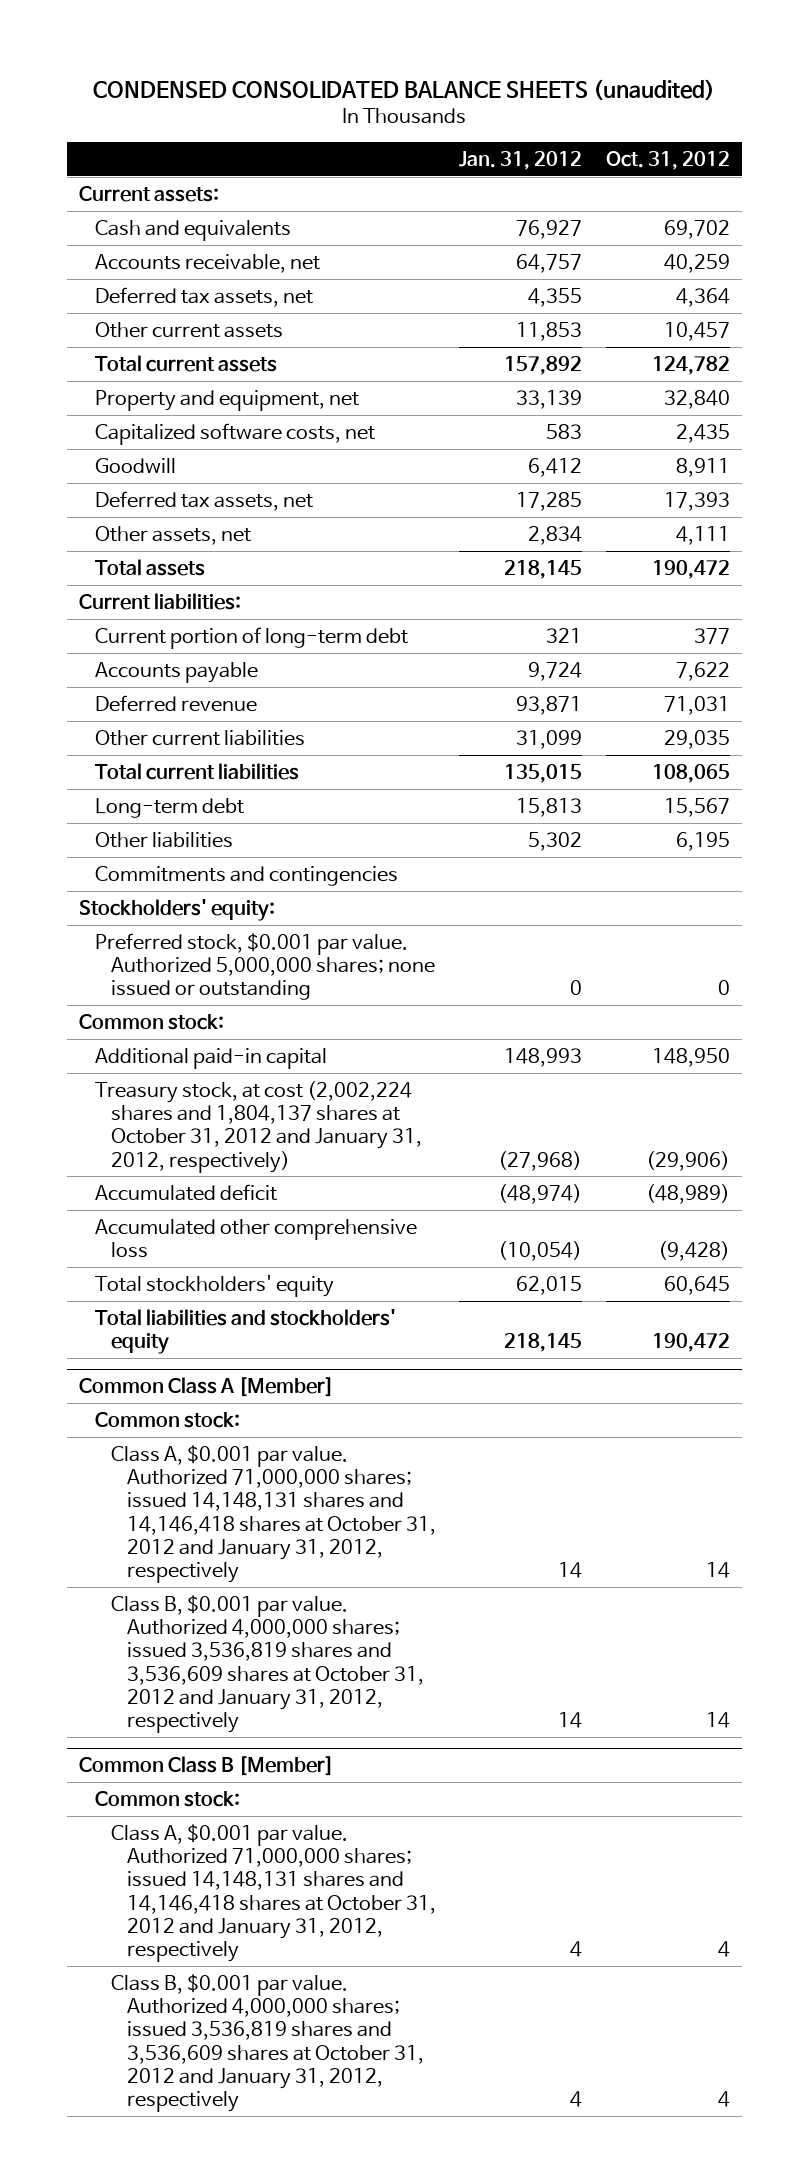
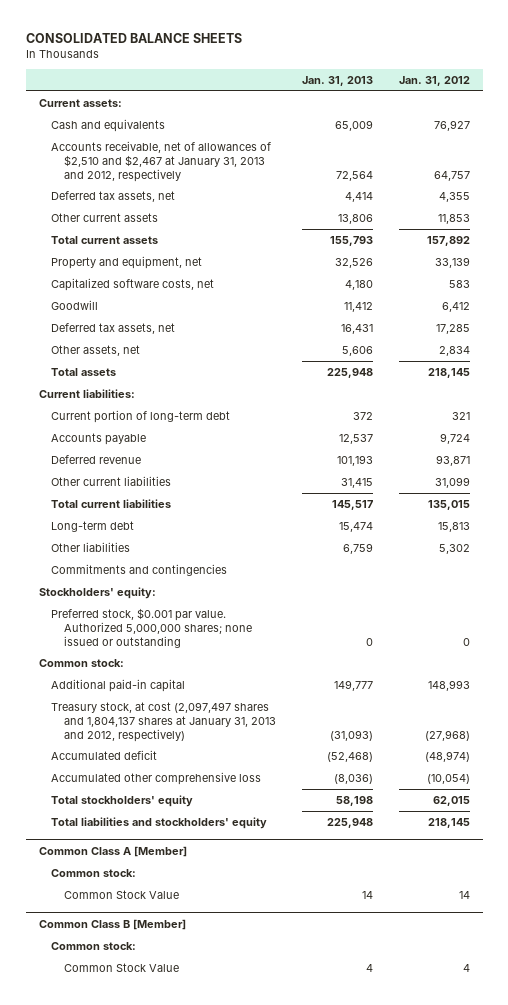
[93,78,716,100] CONDENSED CONSOLIDATED BALANCE SHEETS (unaudited) -> [25,32,242,43] CONSOLIDATED BALANCE SHEETS
[605,151,730,171] Oct. 31, 2012 -> none
none -> [301,75,373,86] Jan. 31, 2013
[94,253,320,273] Accounts receivable, net -> [51,140,272,182] Accounts receivable, net of allowances of $2,510 and $2,467 at January 31, 2013 and 2012, respectively
[94,1080,422,1173] Treasury stock, at cost (2,002,224 shares and 1,804,137 shares at October 31, 2012 and January 31, 2012, respectively) -> [51,701,276,742] Treasury stock, at cost (2,097,497 shares and 1,804,137 shares at January 31, 2013 and 2012, respectively)
[110,1594,425,1734] Class B, $0.001 par value. Authorized 4,000,000 shares; issued 3,536,819 shares and 3,536,609 shares at October 31, 2012 and January 31, 2012, respectively -> none
[110,1444,437,1584] Class A, $0.001 par value. Authorized 71,000,000 shares; issued 14,148,131 shares and 14,146,418 shares at October 31, 2012 and January 31, 2012, respectively -> [63,889,179,899] Common Stock Value
[110,1973,425,2113] Class B, $0.001 par value. Authorized 4,000,000 shares; issued 3,536,819 shares and 3,536,609 shares at October 31, 2012 and January 31, 2012, respectively -> none
[110,1823,437,1963] Class A, $0.001 par value. Authorized 71,000,000 shares; issued 14,148,131 shares and 14,146,418 shares at October 31, 2012 and January 31, 2012, respectively -> [63,962,179,972] Common Stock Value

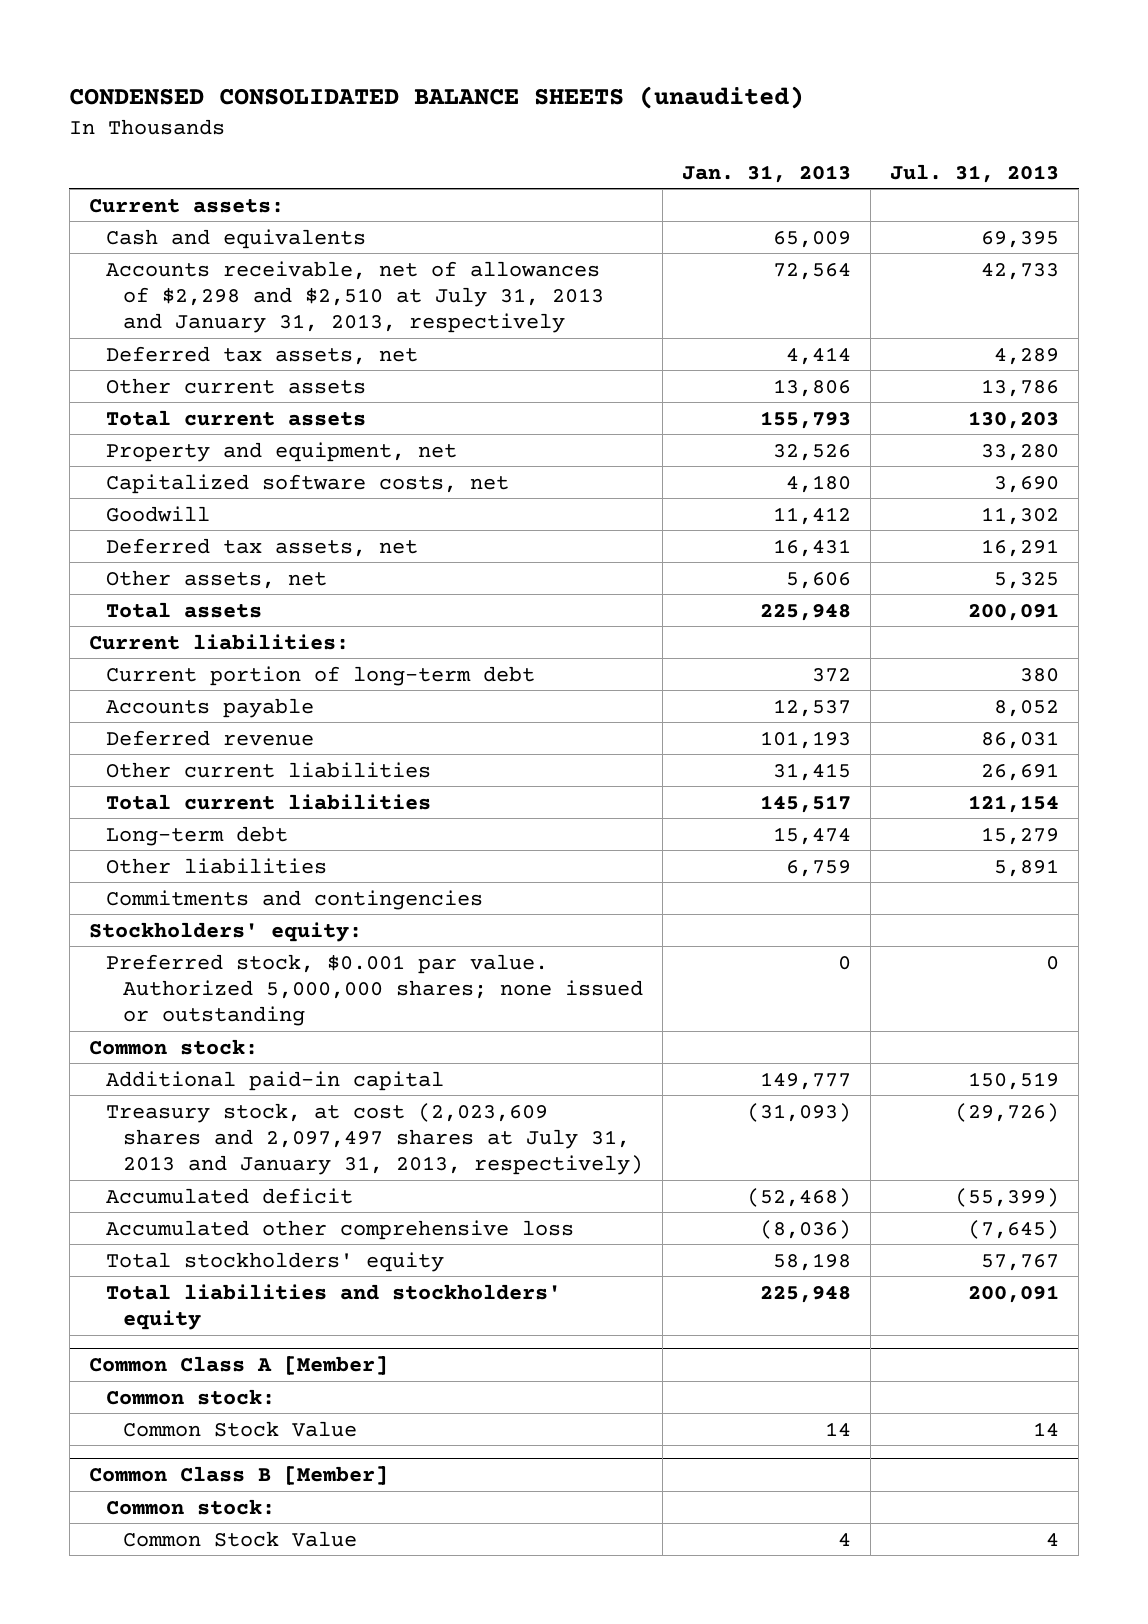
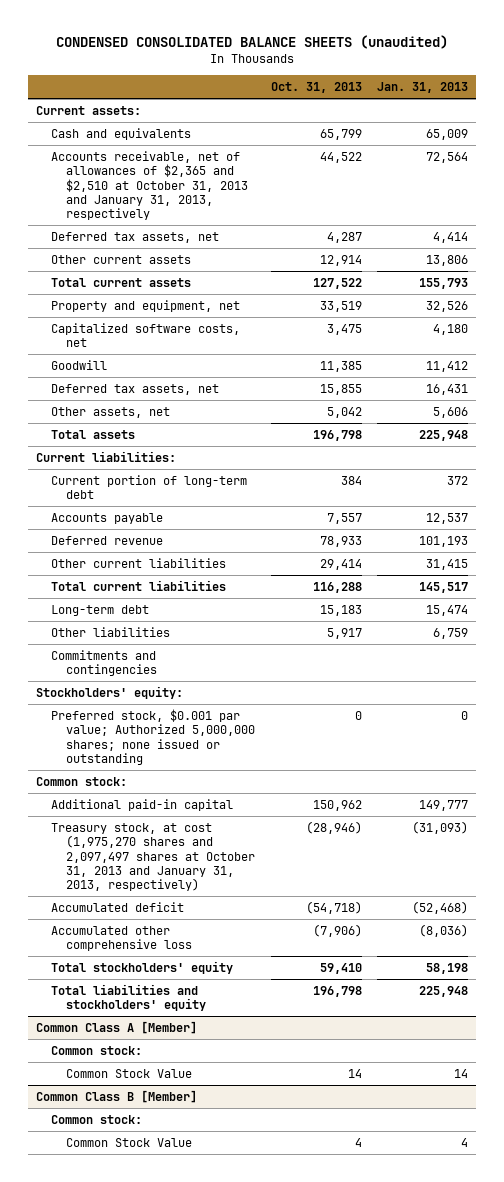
[890,163,1060,183] Jul. 31, 2013 -> none
none -> [270,82,362,94] Oct. 31, 2013
[105,260,605,334] Accounts receivable, net of allowances of $2,298 and $2,510 at July 31, 2013 and January 31, 2013, respectively -> [51,150,249,221] Accounts receivable, net of allowances of $2,365 and $2,510 at October 31, 2013 and January 31, 2013, respectively
[105,953,644,1027] Preferred stock, $0.001 par value. Authorized 5,000,000 shares; none issued or outstanding -> [51,708,256,765] Preferred stock, $0.001 par value; Authorized 5,000,000 shares; none issued or outstanding
[105,1102,644,1176] Treasury stock, at cost (2,023,609 shares and 2,097,497 shares at July 31, 2013 and January 31, 2013, respectively) -> [51,822,256,892] Treasury stock, at cost (1,975,270 shares and 2,097,497 shares at October 31, 2013 and January 31, 2013, respectively)

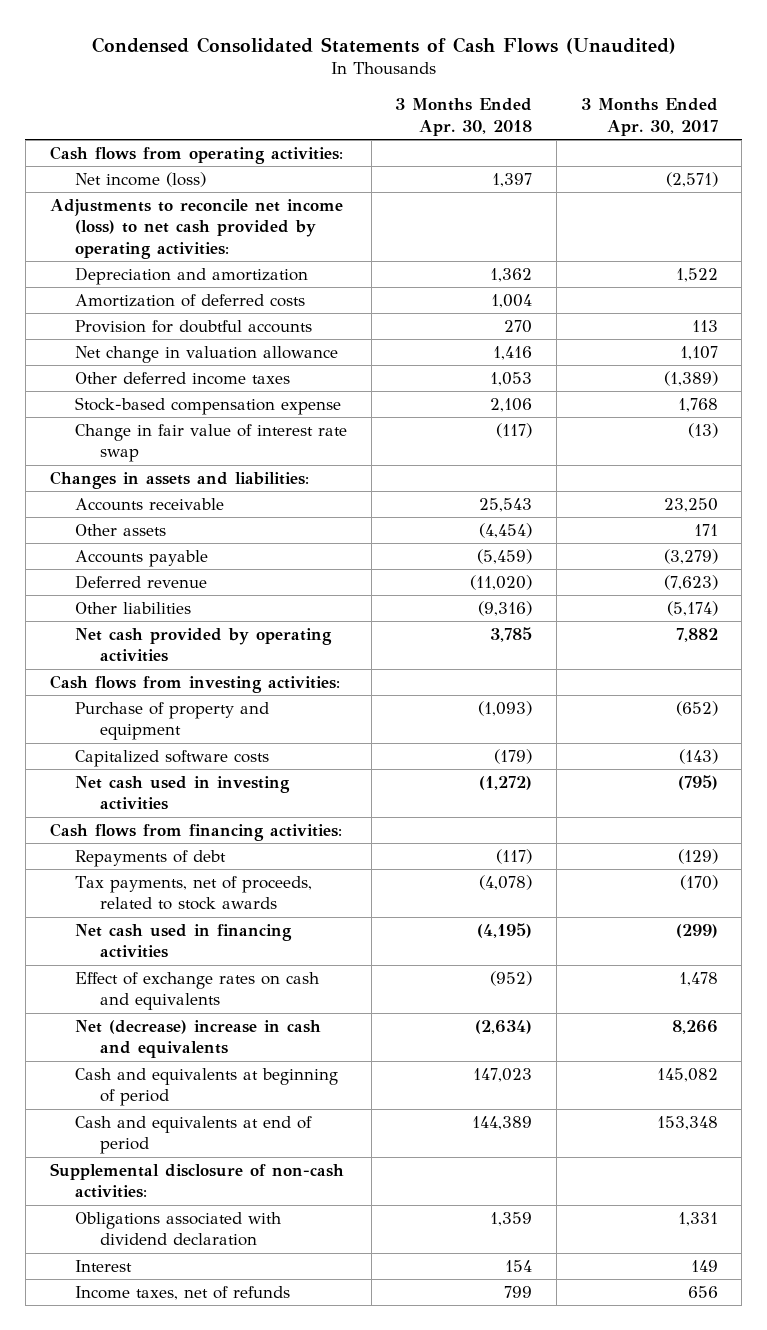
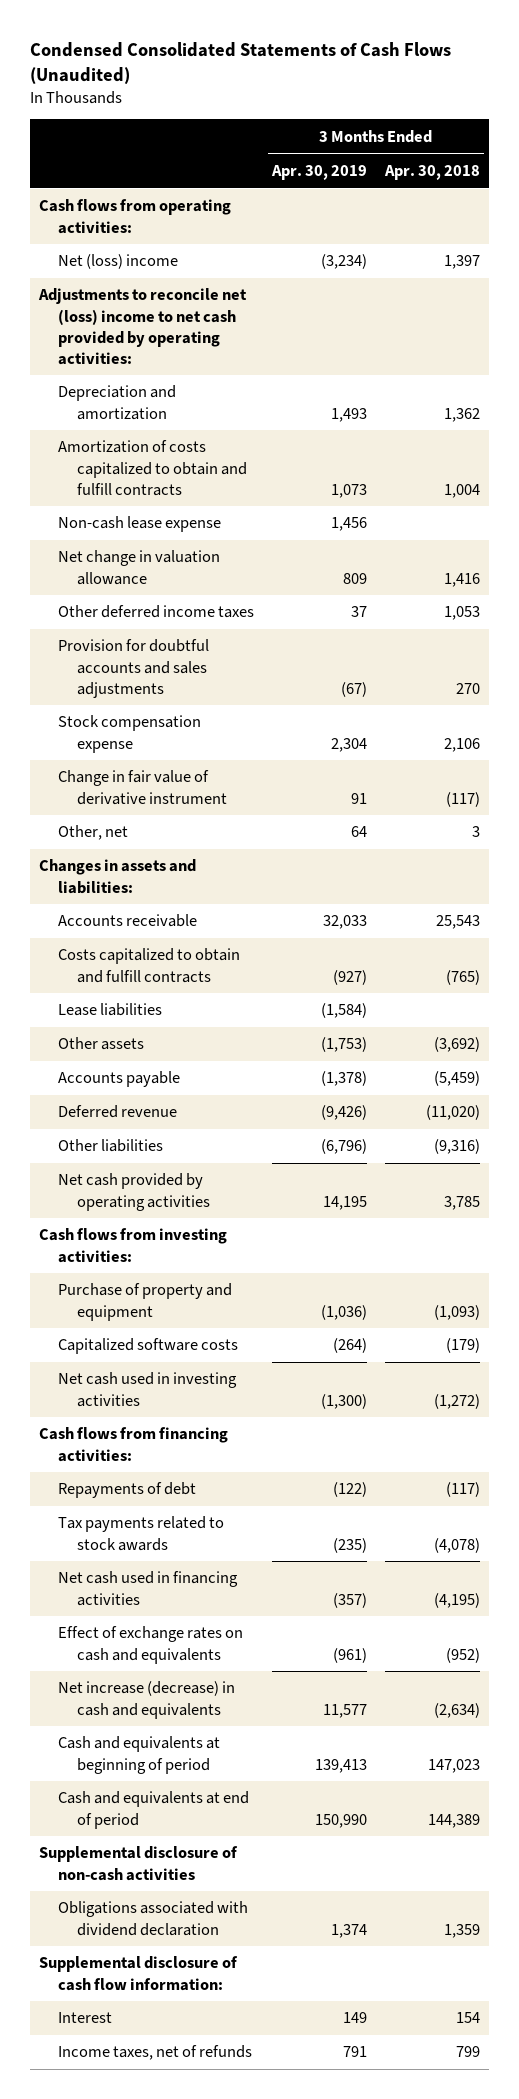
[580,98,718,136] 3 Months Ended Apr. 30, 2017 -> none
none -> [271,164,368,180] Apr. 30, 2019
[75,171,207,187] Net income (loss) -> [58,254,179,270] Net (loss) income
[49,198,343,259] Adjustments to reconcile net income (loss) to net cash provided by operating activities: -> [38,288,248,365] Adjustments to reconcile net (loss) income to net cash provided by operating activities:
[75,319,313,333] Provision for doubtful accounts -> none
[75,293,306,307] Amortization of deferred costs -> [58,440,248,496] Amortization of costs capitalized to obtain and fulfill contracts
none -> [58,516,222,533] Non-cash lease expense
none -> [58,639,210,698] Provision for doubtful accounts and sales adjustments
[75,396,342,415] Stock-based compensation expense -> [58,715,202,753] Stock compensation expense
[75,423,348,463] Change in fair value of interest rate swap -> [58,770,228,805] Change in fair value of derivative instrument
none -> [58,825,129,841] Other, net
none -> [58,948,241,983] Costs capitalized to obtain and fulfill contracts
none -> [58,1003,163,1017] Lease liabilities
[479,522,533,538] (4,454) -> [433,1037,480,1053] (3,692)
[75,875,313,911] Tax payments, net of proceeds, related to stock awards -> [58,1516,225,1551] Tax payments related to stock awards
[75,1019,322,1059] Net (decrease) increase in cash and equivalents -> [58,1681,236,1719] Net increase (decrease) in cash and equivalents
[49,1162,344,1199] Supplemental disclosure of non-cash activities: -> [39,1846,239,1881] Supplemental disclosure of non-cash activities
none -> [39,1956,239,1991] Supplemental disclosure of cash flow information:

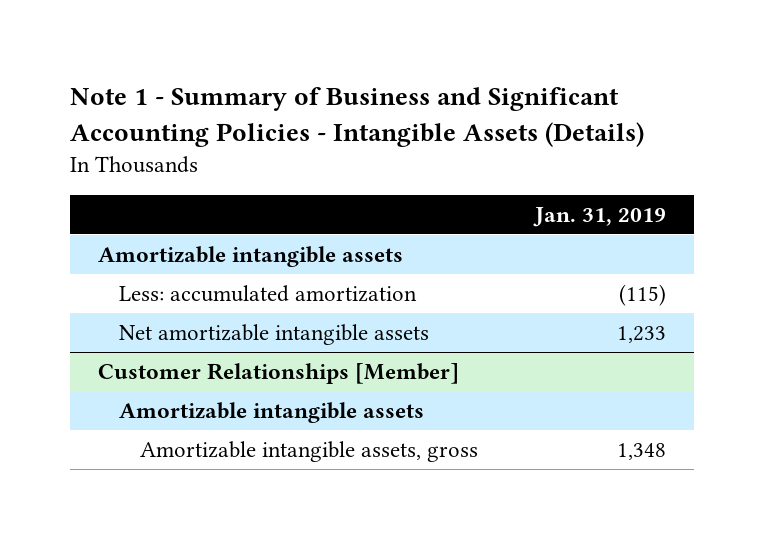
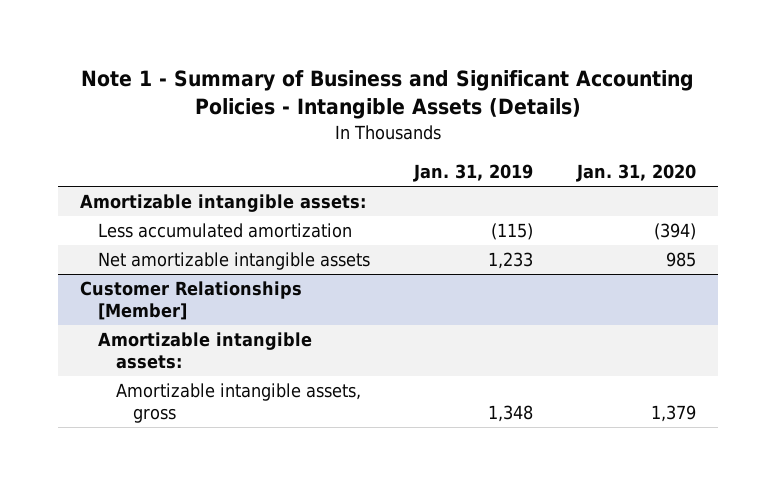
none -> [575,164,696,183] Jan. 31, 2020
[97,245,403,267] Amortizable intangible assets -> [79,194,366,213] Amortizable intangible assets:
[119,284,418,302] Less: accumulated amortization -> [97,223,352,239] Less accumulated amortization
[119,401,425,423] Amortizable intangible assets -> [97,332,312,370] Amortizable intangible assets:

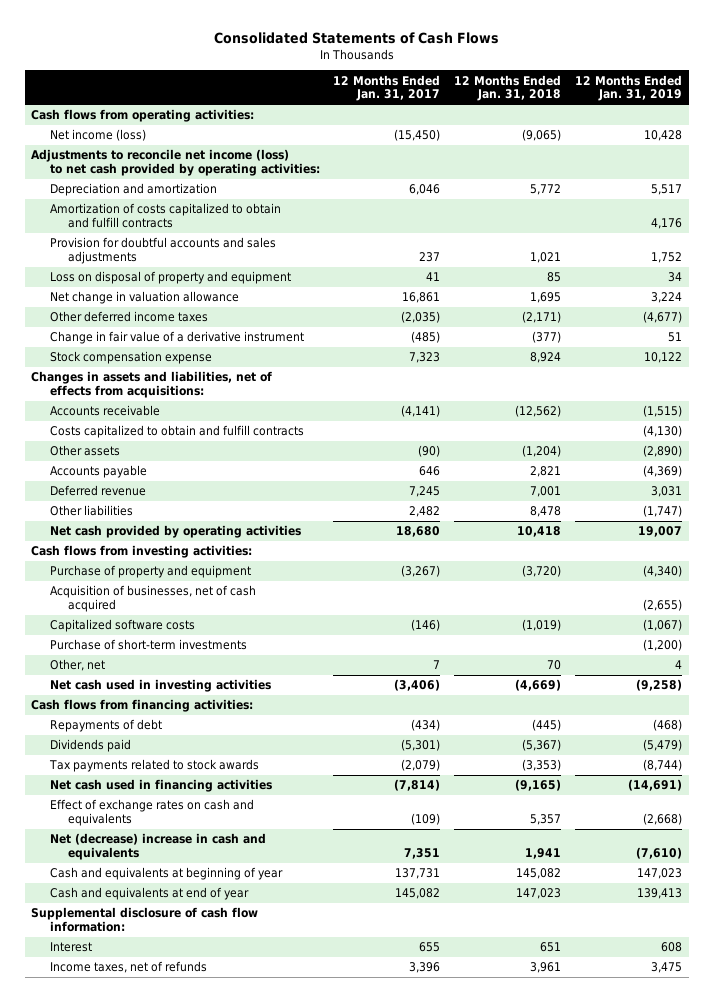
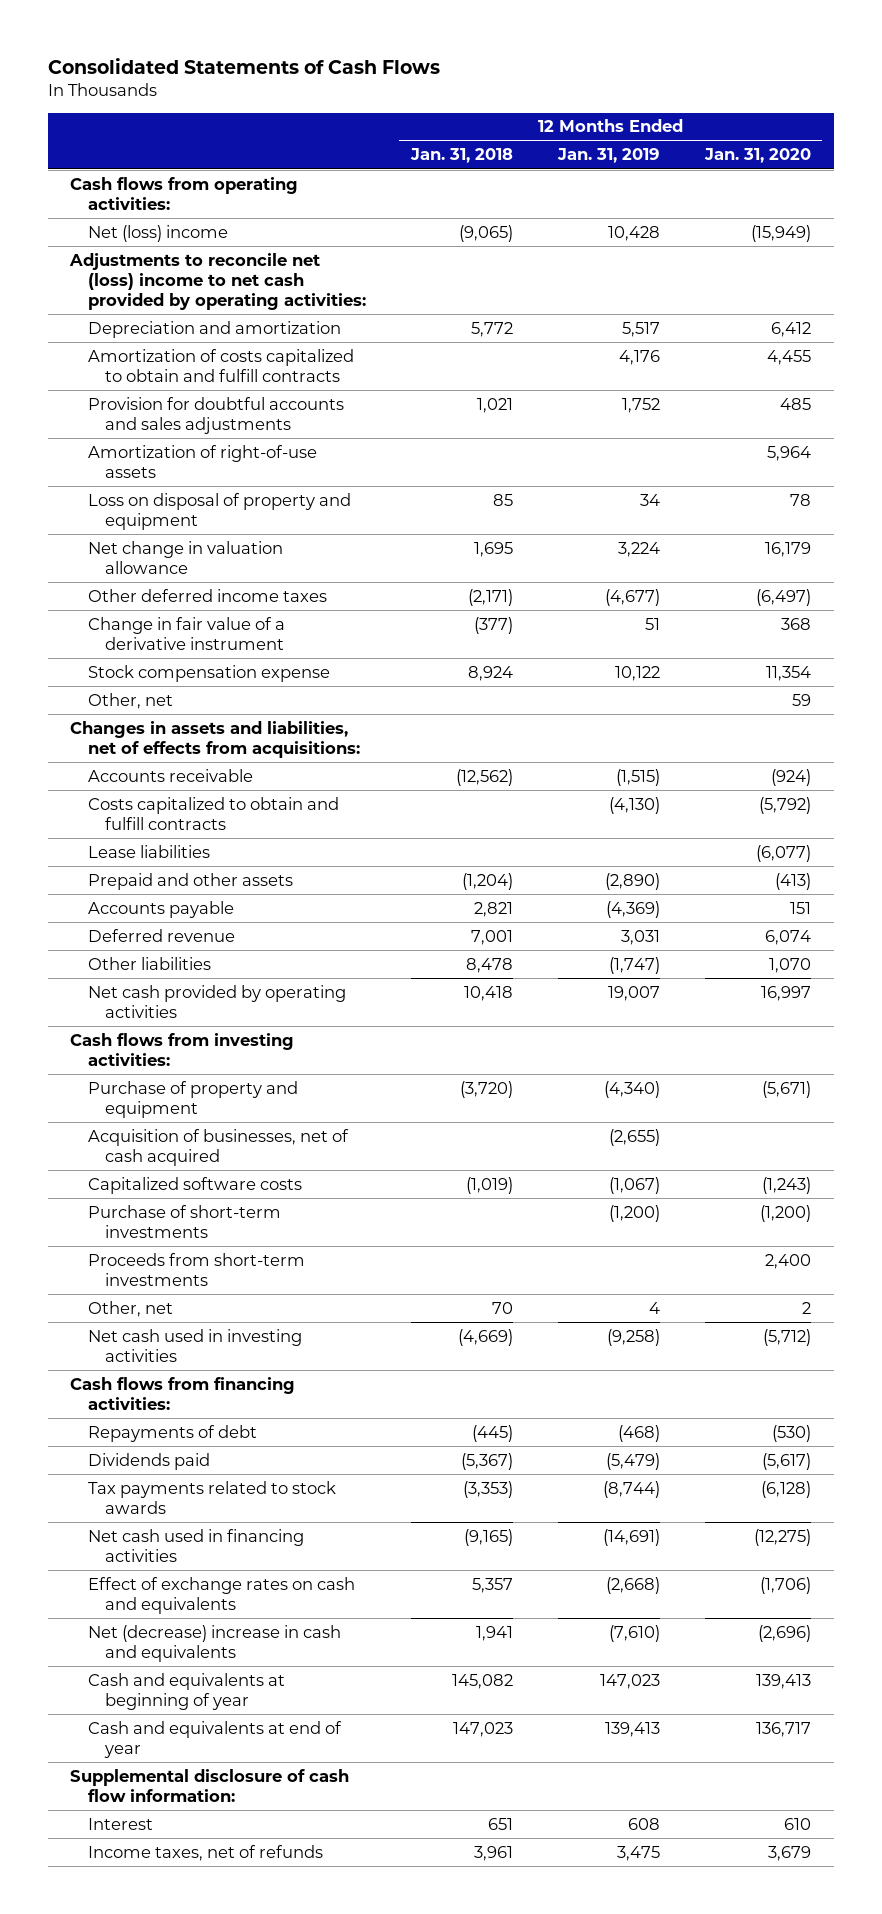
[333,74,441,102] 12 Months Ended Jan. 31, 2017 -> none
none -> [704,148,812,164] Jan. 31, 2020
[49,129,146,142] Net income (loss) -> [87,224,228,242] Net (loss) income
[31,149,320,177] Adjustments to reconcile net income (loss) to net cash provided by operating activities: -> [69,252,366,310] Adjustments to reconcile net (loss) income to net cash provided by operating activities:
none -> [87,444,317,478] Amortization of right-of-use assets
none -> [87,692,173,709] Other, net
none -> [87,844,210,858] Lease liabilities
[49,445,120,457] Other assets -> [87,872,293,890] Prepaid and other assets
none -> [87,1252,305,1286] Proceeds from short-term investments

